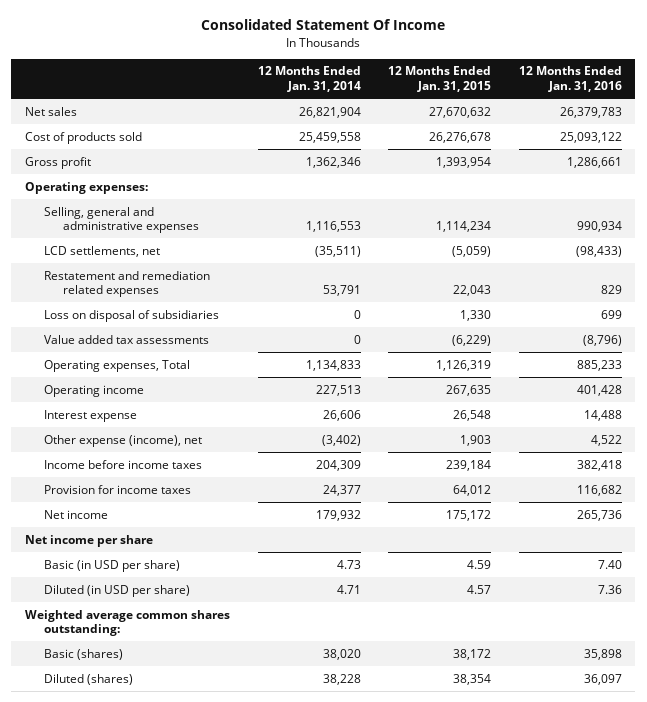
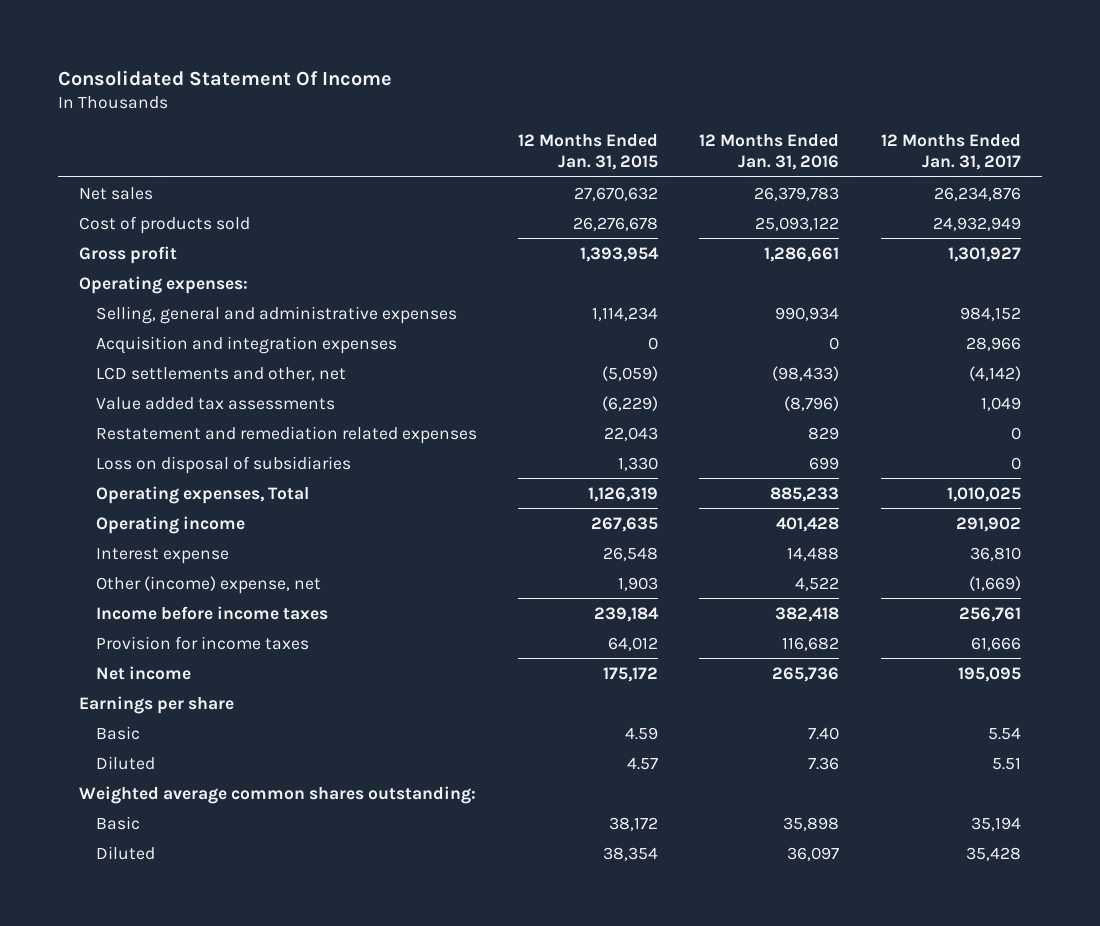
[257,66,361,93] 12 Months Ended Jan. 31, 2014 -> none
none -> [880,134,1021,171] 12 Months Ended Jan. 31, 2017
none -> [95,335,397,354] Acquisition and integration expenses
[43,245,160,257] LCD settlements, net -> [95,366,346,381] LCD settlements and other, net
[43,334,209,344] Value added tax assessments -> [95,396,335,410] Value added tax assessments
[43,434,202,447] Other expense (income), net -> [95,575,321,594] Other (income) expense, net
[25,534,154,547] Net income per share -> [78,695,234,714] Earnings per share
[43,559,180,572] Basic (in USD per share) -> [95,725,140,740] Basic
[43,584,190,597] Diluted (in USD per share) -> [95,755,155,770] Diluted
[43,648,123,660] Basic (shares) -> [95,815,140,830] Basic
[43,673,133,685] Diluted (shares) -> [95,845,155,860] Diluted

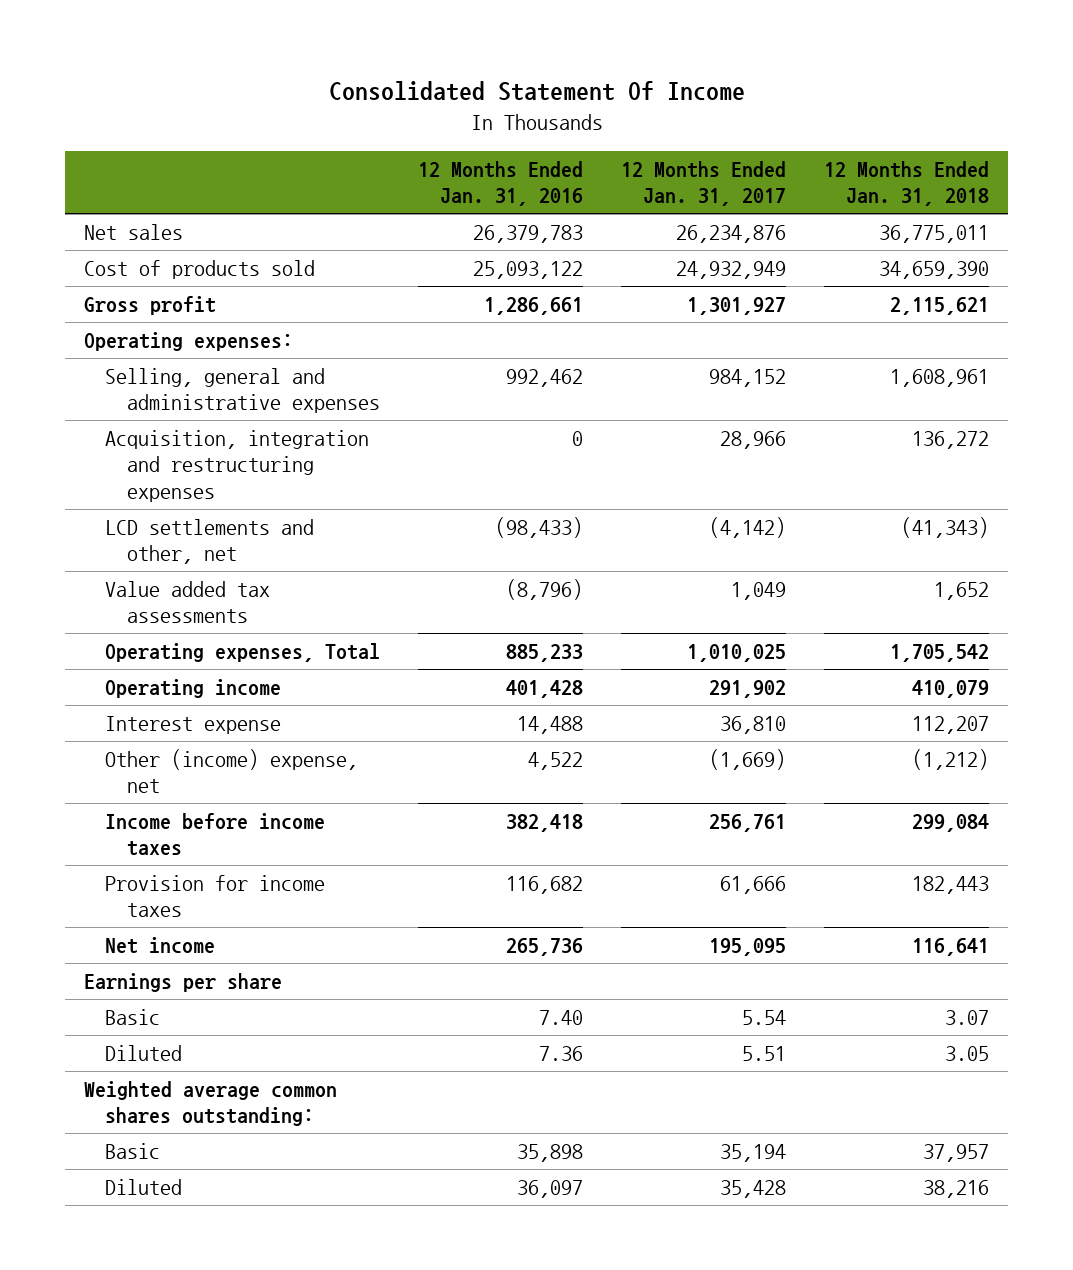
[517,134,658,171] 12 Months Ended Jan. 31, 2015 -> none
none -> [824,161,990,207] 12 Months Ended Jan. 31, 2018
[775,306,840,321] 990,934 -> [506,369,584,388] 992,462
[95,335,397,354] Acquisition and integration expenses -> [105,430,370,502] Acquisition, integration and restructuring expenses
[95,425,477,444] Restatement and remediation related expenses -> none
[95,455,351,474] Loss on disposal of subsidiaries -> none

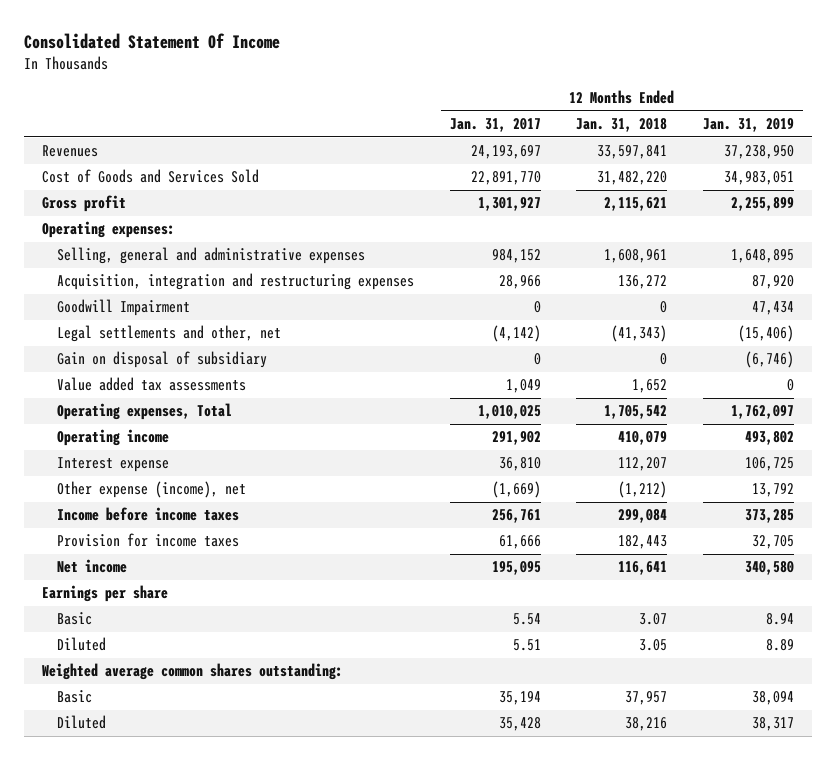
[418,161,584,207] 12 Months Ended Jan. 31, 2016 -> none
none -> [703,118,795,133] Jan. 31, 2019
[83,224,183,241] Net sales -> none
[83,260,315,280] Cost of products sold -> none
none -> [41,145,98,158] Revenues
none -> [41,169,259,184] Cost of Goods and Services Sold
none -> [57,299,191,317] Goodwill Impairment
[105,519,315,565] LCD settlements and other, net -> [57,325,282,343] Legal settlements and other, net
none -> [57,351,268,369] Gain on disposal of subsidiary
[105,749,359,794] Other (income) expense, net -> [57,481,247,499] Other expense (income), net

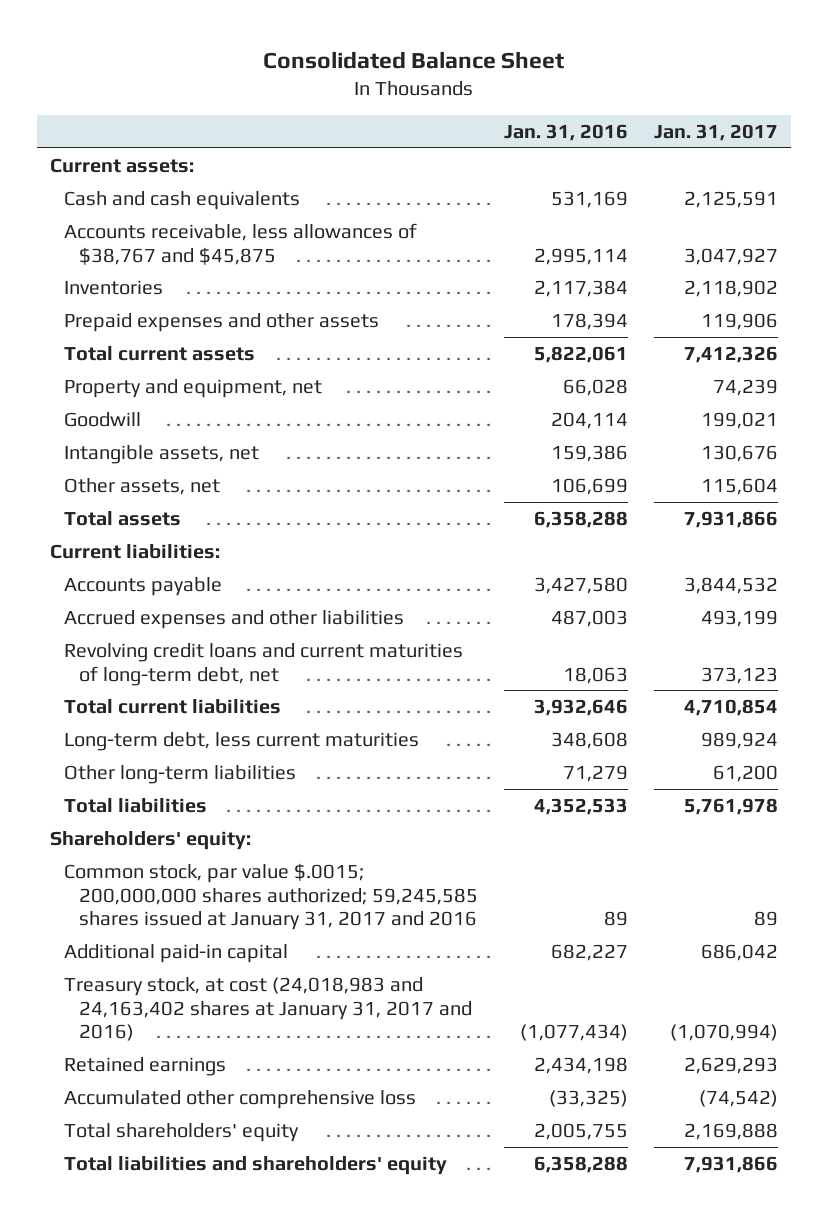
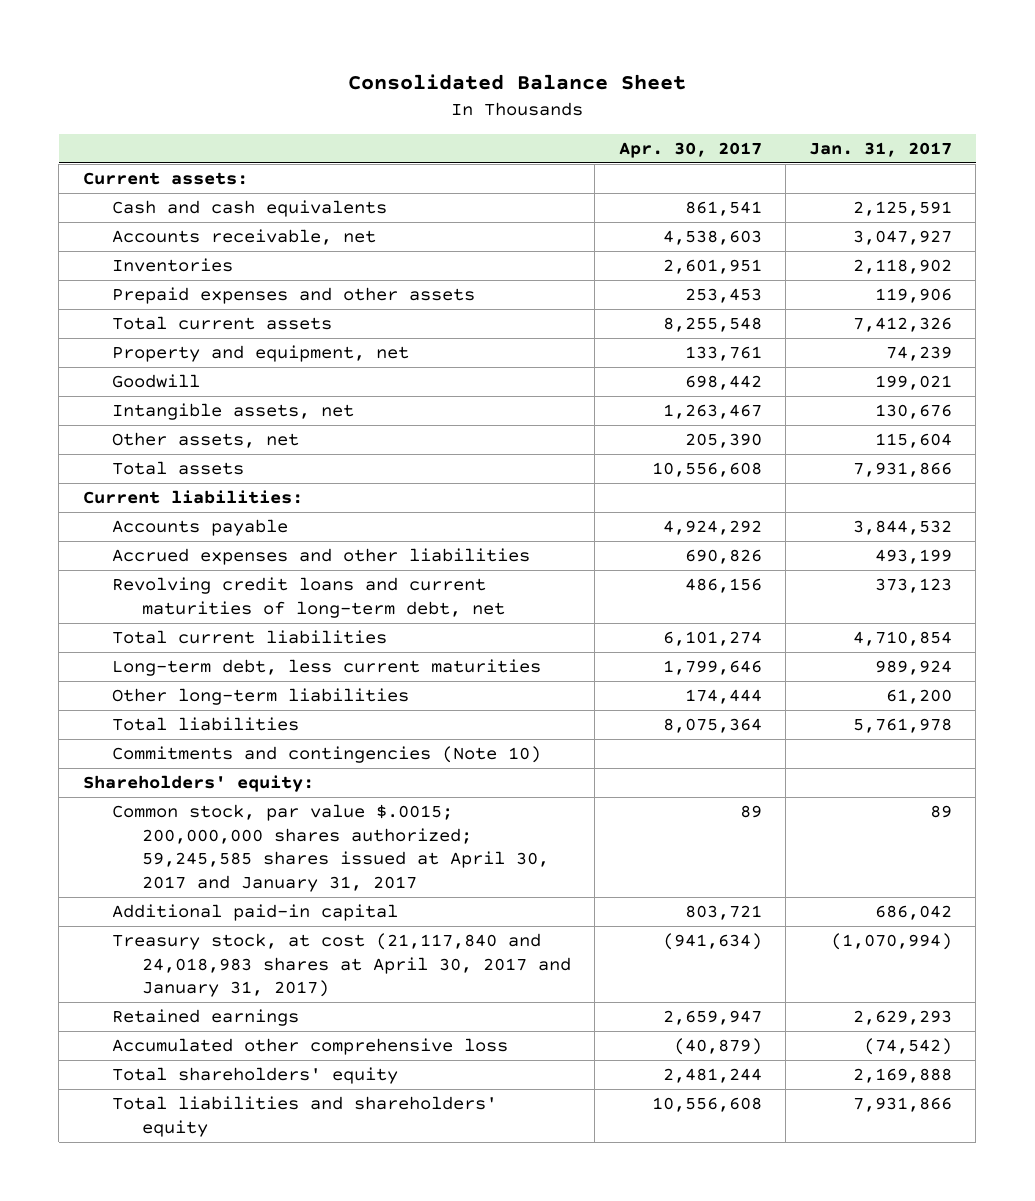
[503,124,628,142] Jan. 31, 2016 -> none
none -> [618,141,762,158] Apr. 30, 2017
[64,222,418,265] Accounts receivable, less allowances of $38,767 and $45,875 -> [112,229,377,246] Accounts receivable, net
none -> [112,746,542,764] Commitments and contingencies (Note 10)
[64,862,478,931] Common stock, par value $.0015; 200,000,000 shares authorized; 59,245,585 shares issued at January 31, 2017 and 2016 -> [112,804,550,892] Common stock, par value $.0015; 200,000,000 shares authorized; 59,245,585 shares issued at April 30, 2017 and January 31, 2017
[64,976,472,1042] Treasury stock, at cost (24,018,983 and 24,163,402 shares at January 31, 2017 and 2016) -> [112,933,572,998] Treasury stock, at cost (21,117,840 and 24,018,983 shares at April 30, 2017 and January 31, 2017)

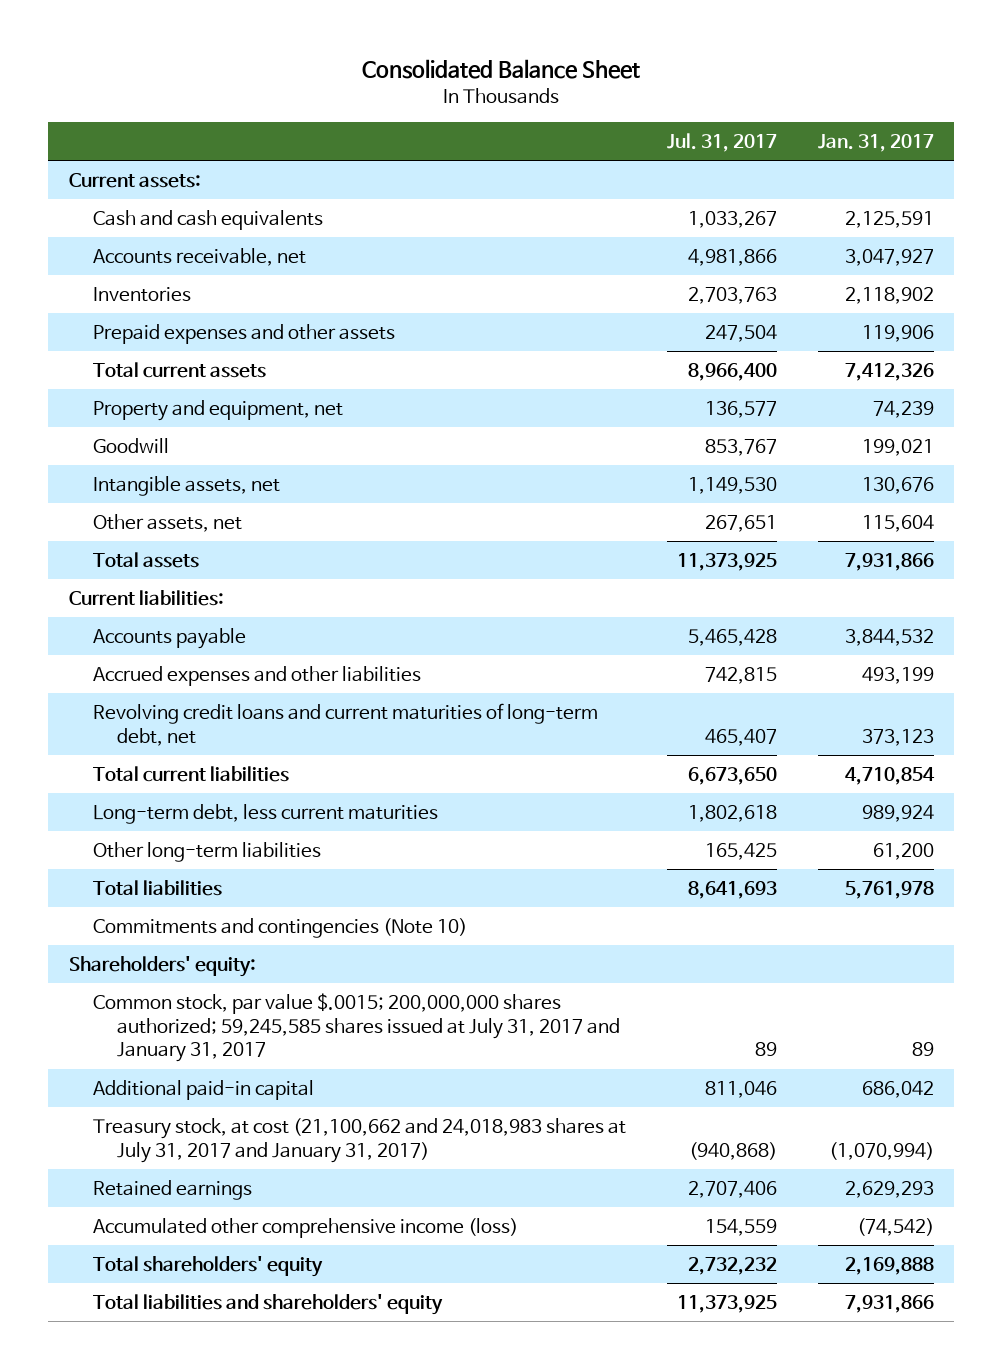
[618,141,762,158] Apr. 30, 2017 -> none
none -> [666,133,777,153] Jul. 31, 2017
[112,804,550,892] Common stock, par value $.0015; 200,000,000 shares authorized; 59,245,585 shares issued at April 30, 2017 and January 31, 2017 -> [92,993,620,1063] Common stock, par value $.0015; 200,000,000 shares authorized; 59,245,585 shares issued at July 31, 2017 and January 31, 2017
[112,933,572,998] Treasury stock, at cost (21,117,840 and 24,018,983 shares at April 30, 2017 and January 31, 2017) -> [92,1118,626,1163] Treasury stock, at cost (21,100,662 and 24,018,983 shares at July 31, 2017 and January 31, 2017)
[112,1038,509,1056] Accumulated other comprehensive loss -> [92,1218,518,1239] Accumulated other comprehensive income (loss)

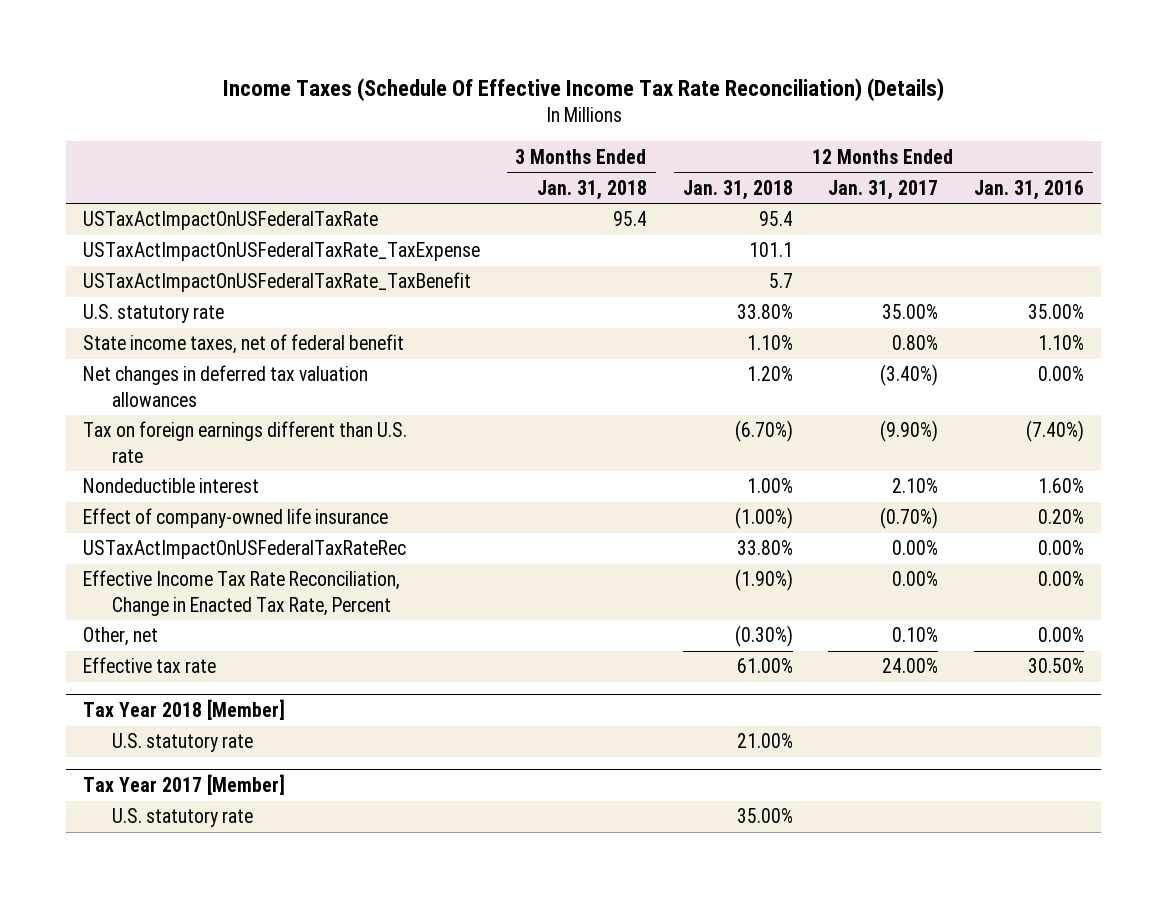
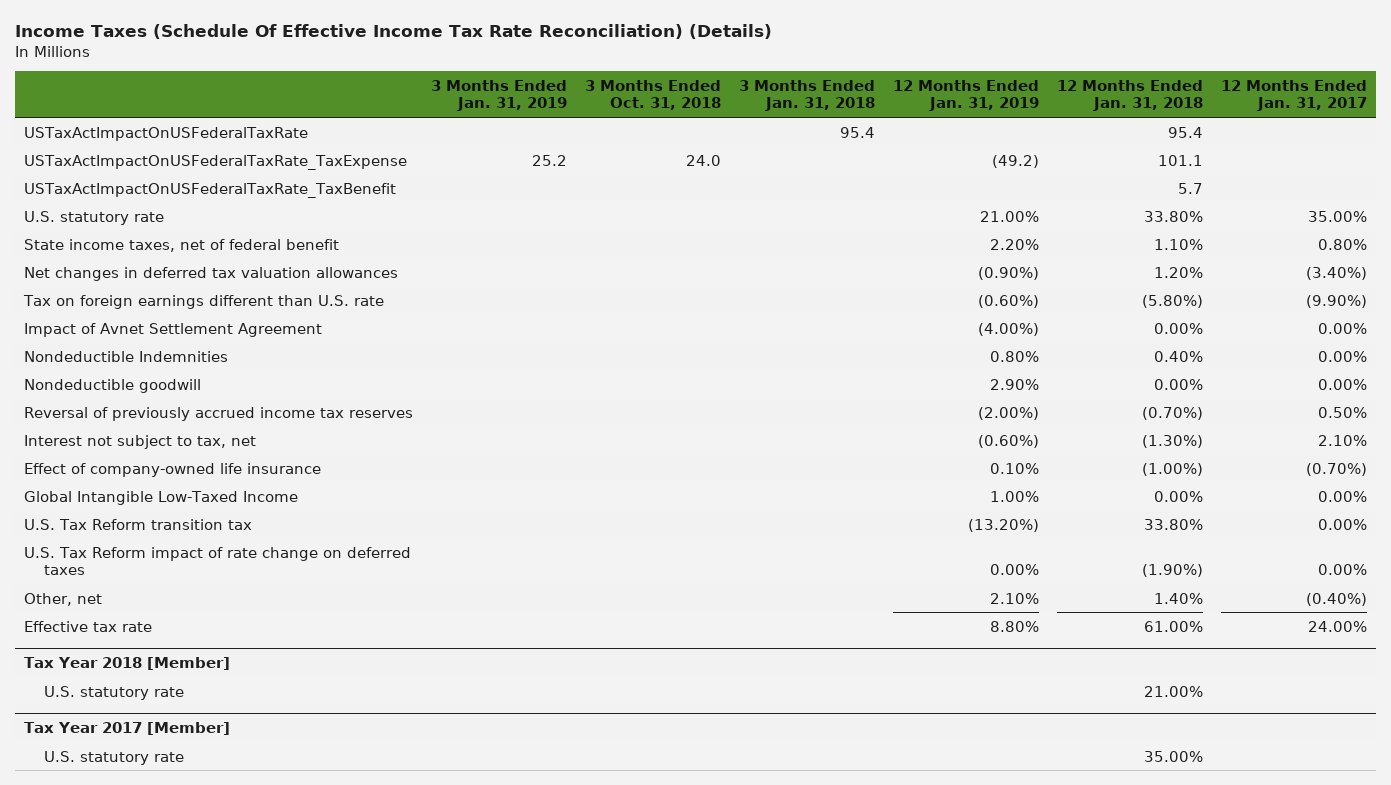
[973,179,1084,200] Jan. 31, 2016 -> none
none -> [430,79,567,112] 3 Months Ended Jan. 31, 2019
none -> [584,79,721,111] 3 Months Ended Oct. 31, 2018
none -> [892,79,1039,112] 12 Months Ended Jan. 31, 2019
[83,478,260,494] Nondeductible interest -> none
[734,420,793,443] (6.70%) -> [1141,294,1203,308] (5.80%)
none -> [23,322,322,337] Impact of Avnet Settlement Agreement
none -> [23,350,228,362] Nondeductible Indemnities
none -> [23,378,201,393] Nondeductible goodwill
none -> [23,406,413,421] Reversal of previously accrued income tax reserves
none -> [23,434,256,449] Interest not subject to tax, net
none -> [23,490,298,505] Global Intangible Low-Taxed Income
[83,540,407,560] USTaxActImpactOnUSFederalTaxRateRec -> [23,518,252,530] U.S. Tax Reform transition tax
[83,570,401,616] Effective Income Tax Rate Reconciliation, Change in Enacted Tax Rate, Percent -> [23,546,411,576] U.S. Tax Reform impact of rate change on deferred taxes
[734,625,793,648] (0.30%) -> [1153,592,1203,604] 1.40%
[892,627,939,643] 0.10% -> [1306,592,1368,606] (0.40%)

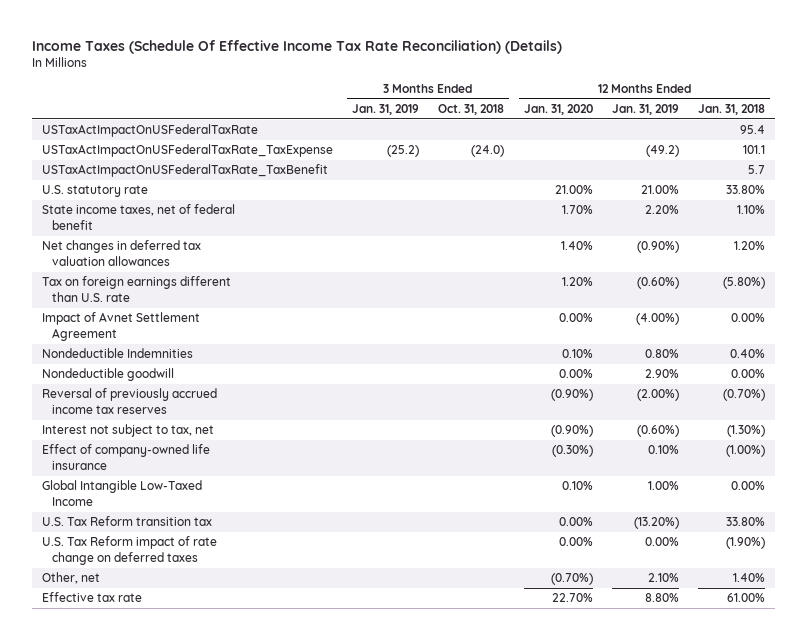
[738,79,875,112] 3 Months Ended Jan. 31, 2018 -> none
[1221,79,1368,112] 12 Months Ended Jan. 31, 2017 -> none
none -> [523,104,593,116] Jan. 31, 2020
[531,154,567,166] 25.2 -> [387,145,420,158] (25.2)
[685,154,721,166] 24.0 -> [471,145,505,158] (24.0)
[23,657,230,671] Tax Year 2018 [Member] -> none
[43,685,184,700] U.S. statutory rate -> none
[23,722,230,736] Tax Year 2017 [Member] -> none
[43,750,184,765] U.S. statutory rate -> none

